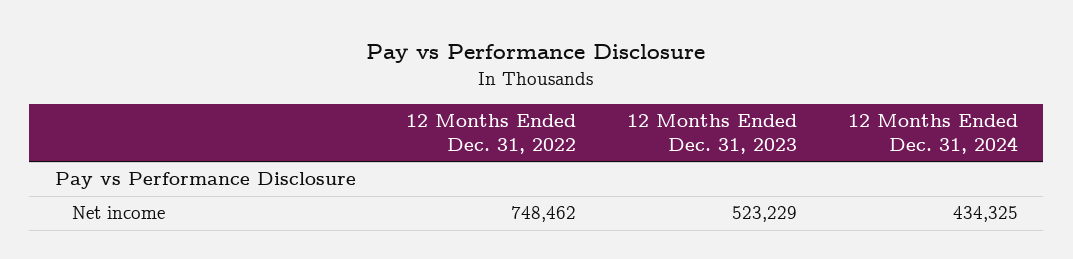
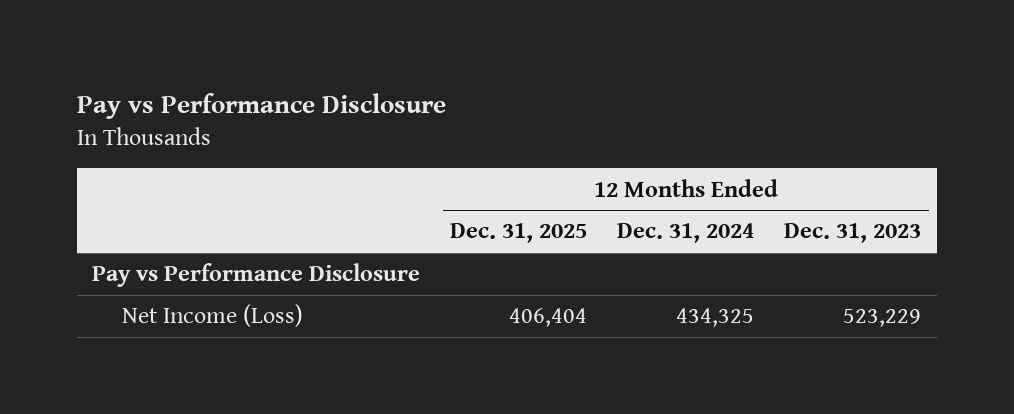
[406,113,577,154] 12 Months Ended Dec. 31, 2022 -> none
none -> [450,223,588,244] Dec. 31, 2025
[71,206,165,220] Net income -> [122,304,304,328] Net Income (Loss)

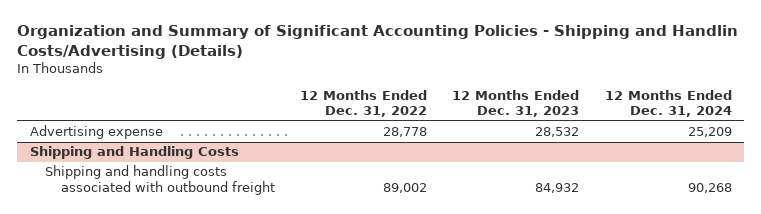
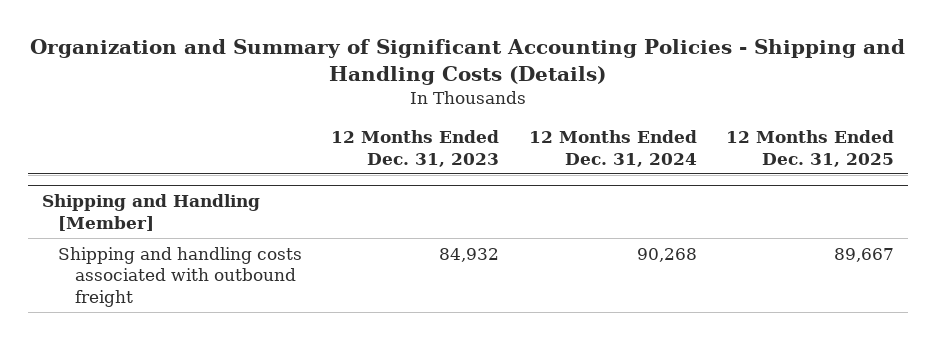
[16,25,738,59] Organization and Summary of Significant Accounting Policies - Shipping and Handlin Costs/Advertising (Details) -> [29,39,905,86] Organization and Summary of Significant Accounting Policies - Shipping and Handling Costs (Details)
[300,89,428,118] 12 Months Ended Dec. 31, 2022 -> none
none -> [725,130,894,167] 12 Months Ended Dec. 31, 2025
[29,125,163,140] Advertising expense -> none
[29,146,239,160] Shipping and Handling Costs -> [42,194,261,231] Shipping and Handling [Member]

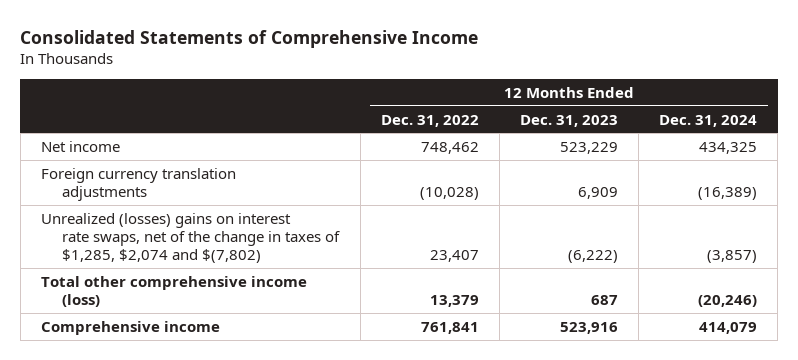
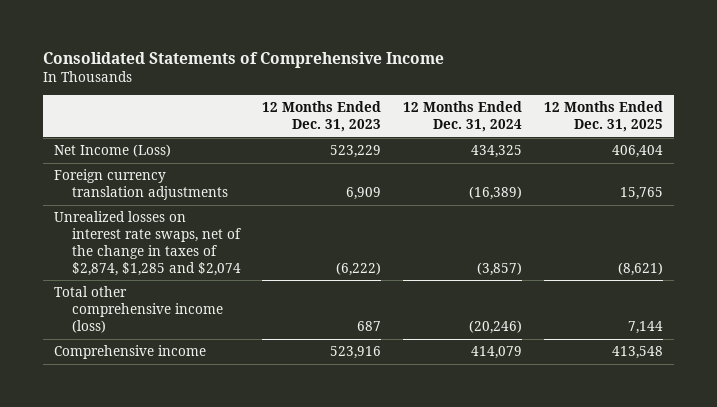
[380,114,479,127] Dec. 31, 2022 -> none
none -> [543,101,663,132] 12 Months Ended Dec. 31, 2025
[40,140,120,152] Net income -> [53,144,171,158] Net Income (Loss)
[40,212,341,264] Unrealized (losses) gains on interest rate swaps, net of the change in taxes of $1,285, $2,074 and $(7,802) -> [53,211,241,276] Unrealized losses on interest rate swaps, net of the change in taxes of $2,874, $1,285 and $2,074

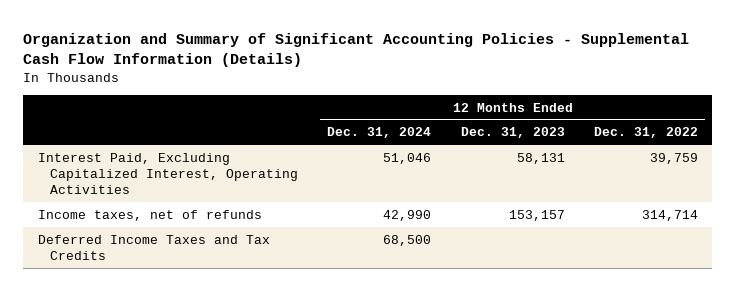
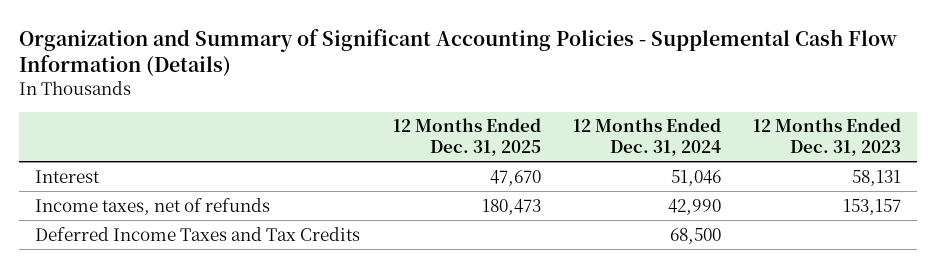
[593,127,698,139] Dec. 31, 2022 -> none
none -> [392,118,541,156] 12 Months Ended Dec. 31, 2025
[37,152,299,194] Interest Paid, Excluding Capitalized Interest, Operating Activities -> [35,169,101,183] Interest

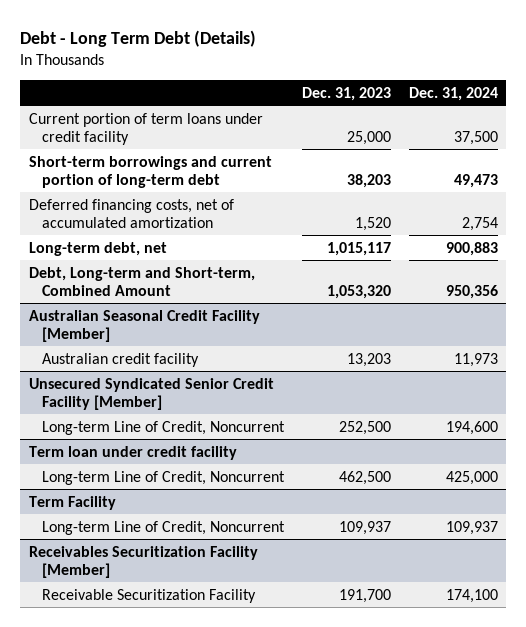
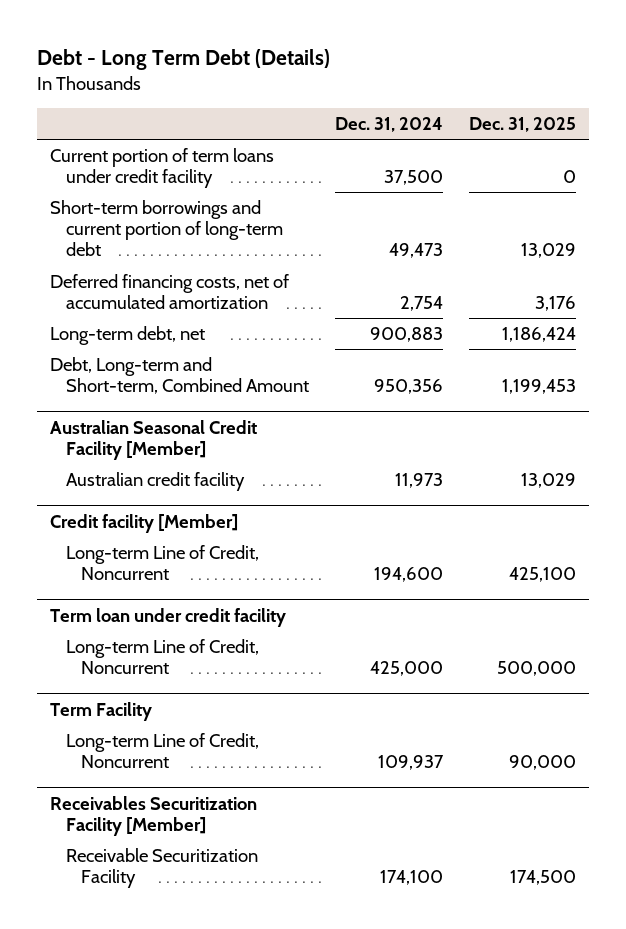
[301,86,391,101] Dec. 31, 2023 -> none
none -> [468,117,576,133] Dec. 31, 2025
[28,377,274,410] Unsecured Syndicated Senior Credit Facility [Member] -> [49,513,238,533] Credit facility [Member]

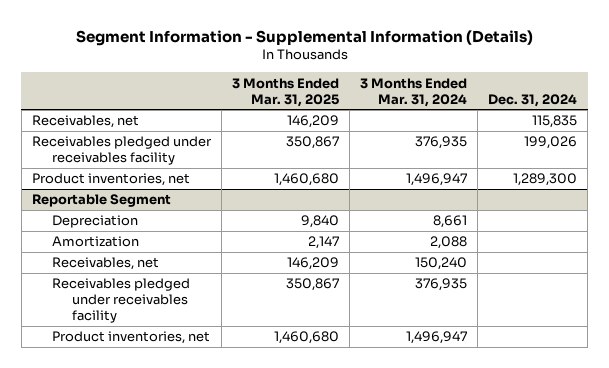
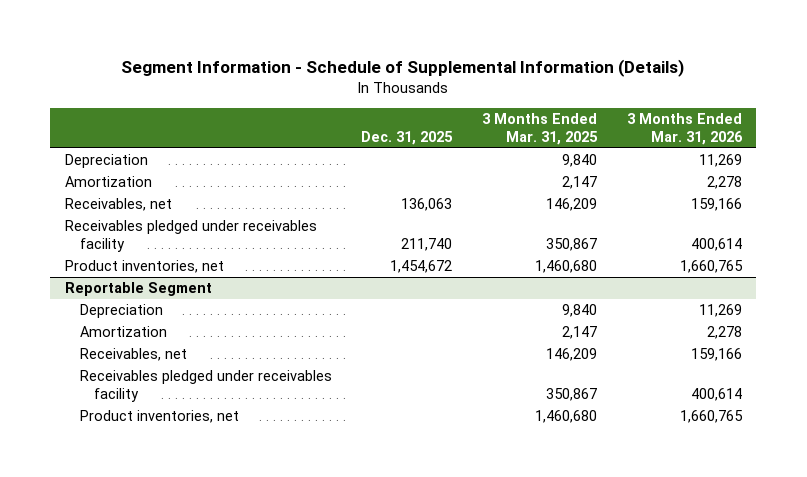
[75,29,533,46] Segment Information - Supplemental Information (Details) -> [121,59,685,78] Segment Information - Schedule of Supplemental Information (Details)
[360,77,468,107] 3 Months Ended Mar. 31, 2024 -> none
[488,93,578,107] Dec. 31, 2024 -> none
none -> [361,130,454,145] Dec. 31, 2025
none -> [626,112,743,145] 3 Months Ended Mar. 31, 2026
none -> [65,154,149,169] Depreciation
none -> [65,176,153,188] Amortization

